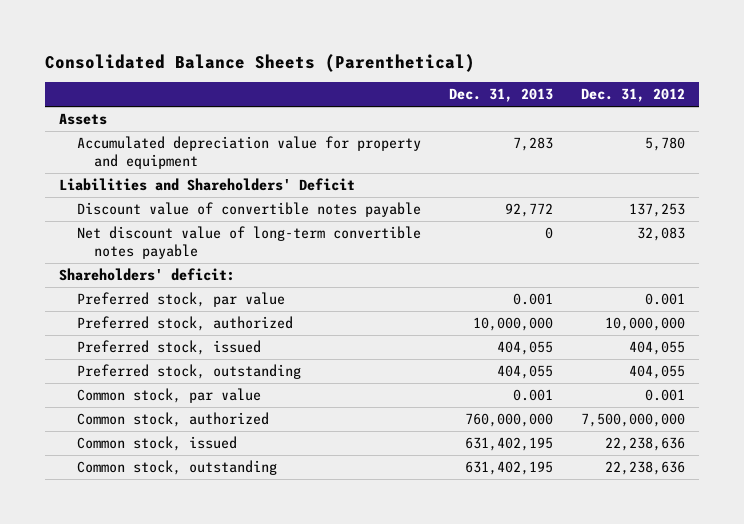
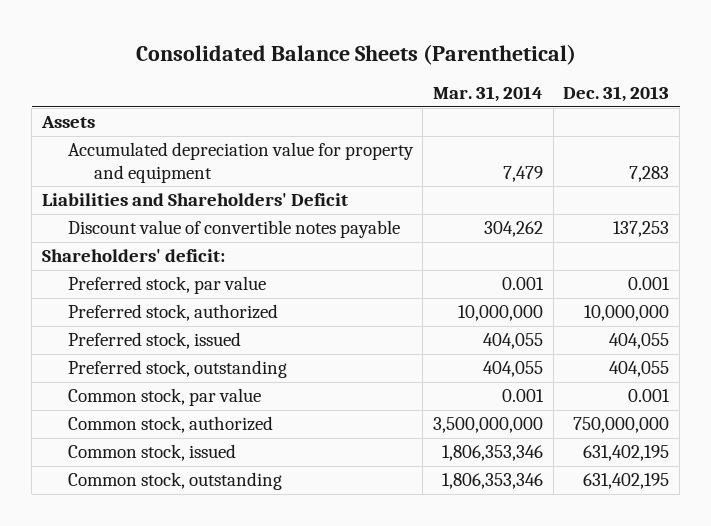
[580,88,685,103] Dec. 31, 2012 -> none
none -> [433,86,544,103] Mar. 31, 2014
[76,226,421,260] Net discount value of long-term convertible notes payable -> none
[504,203,553,218] 92,772 -> [613,221,670,238] 137,253
[464,413,553,428] 760,000,000 -> [573,417,670,434] 750,000,000

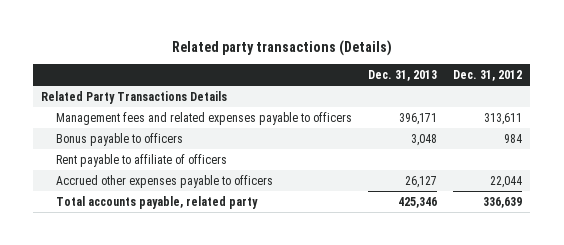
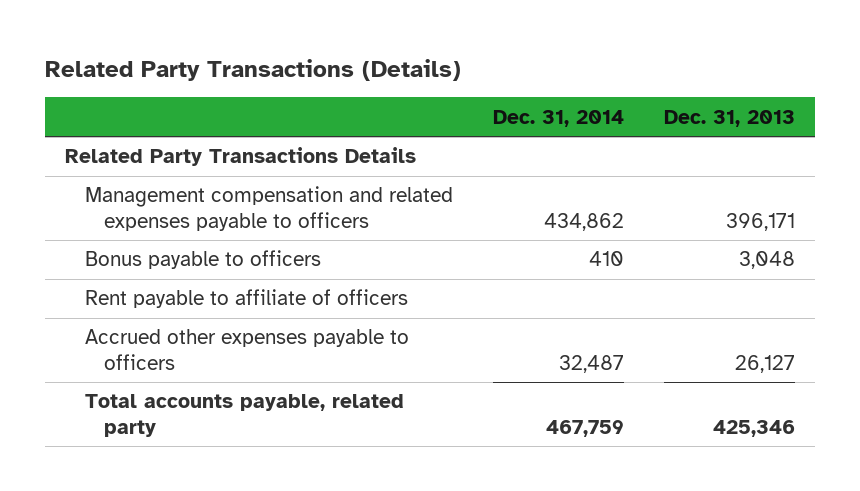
[171,39,392,56] Related party transactions (Details) -> [44,58,461,81] Related Party Transactions (Details)
[453,69,523,81] Dec. 31, 2012 -> none
none -> [492,109,624,127] Dec. 31, 2014
[56,111,353,125] Management fees and related expenses payable to officers -> [84,186,453,232] Management compensation and related expenses payable to officers

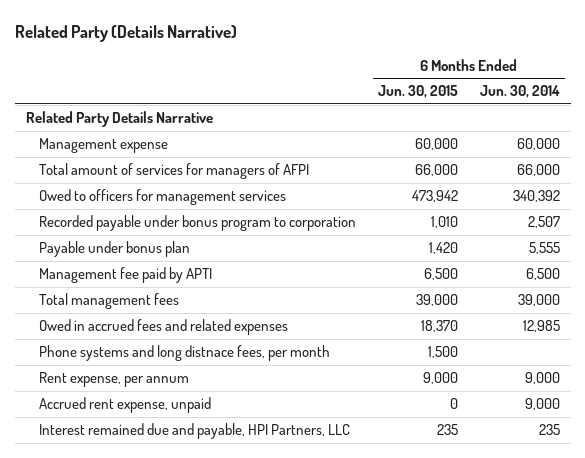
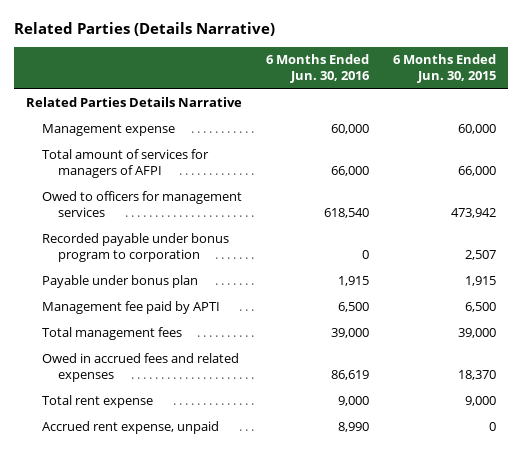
[14,24,237,42] Related Party (Details Narrative) -> [14,22,276,37] Related Parties (Details Narrative)
[479,85,560,99] Jun. 30, 2014 -> none
none -> [266,54,371,84] 6 Months Ended Jun. 30, 2016
[25,111,213,128] Related Party Details Narrative -> [26,97,243,108] Related Parties Details Narrative
[430,216,458,229] 1,010 -> [465,250,497,261] 2,507
[428,242,458,255] 1,420 -> [465,276,497,287] 1,915
[39,345,331,362] Phone systems and long distnace fees, per month -> none
[39,372,190,388] Rent expense, per annum -> [42,395,154,409] Total rent expense
[39,423,351,440] Interest remained due and payable, HPI Partners, LLC -> none

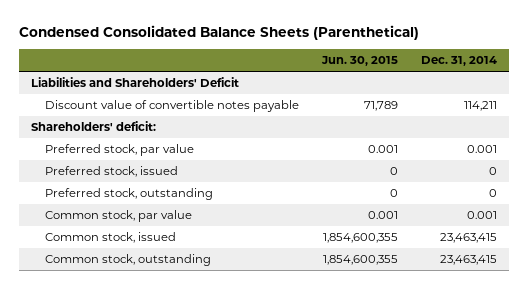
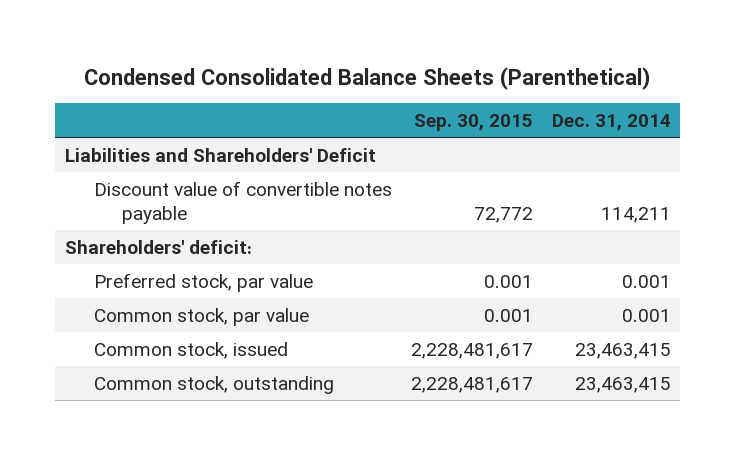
[320,56,398,67] Jun. 30, 2015 -> none
none -> [413,114,533,132] Sep. 30, 2015
[44,166,178,178] Preferred stock, issued -> none
[44,188,213,201] Preferred stock, outstanding -> none

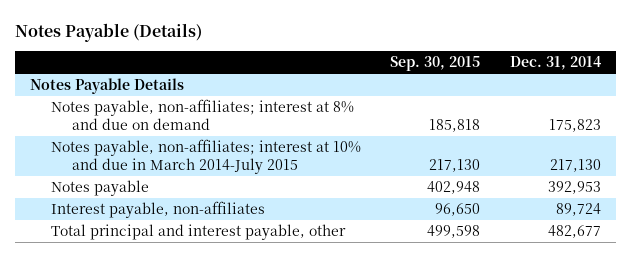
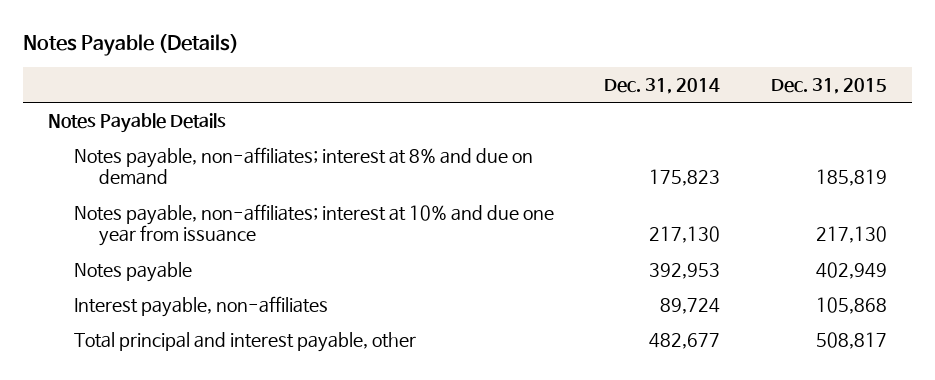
[390,56,481,72] Sep. 30, 2015 -> none
none -> [770,77,887,94] Dec. 31, 2015
[50,139,361,174] Notes payable, non-affiliates; interest at 10% and due in March 2014-July 2015 -> [73,203,554,247] Notes payable, non-affiliates; interest at 10% and due one year from issuance

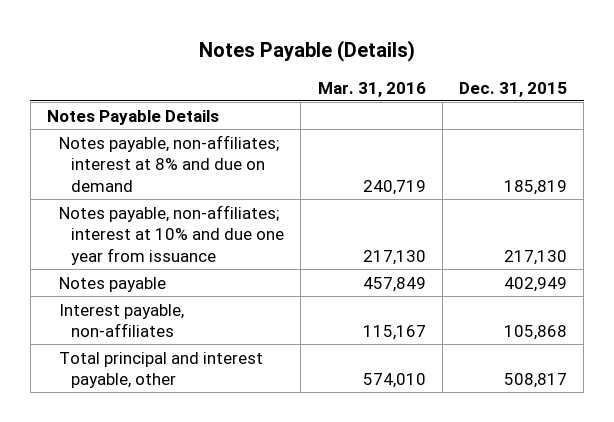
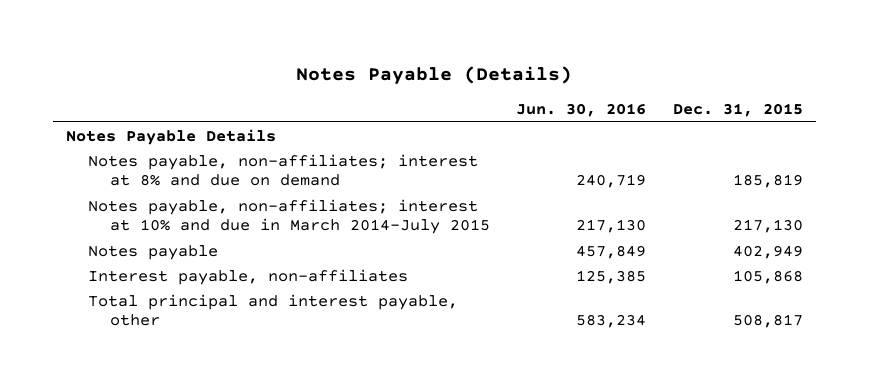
[317,81,426,97] Mar. 31, 2016 -> none
none -> [516,103,647,118] Jun. 30, 2016
[58,204,285,265] Notes payable, non-affiliates; interest at 10% and due one year from issuance -> [88,198,491,235] Notes payable, non-affiliates; interest at 10% and due in March 2014-July 2015

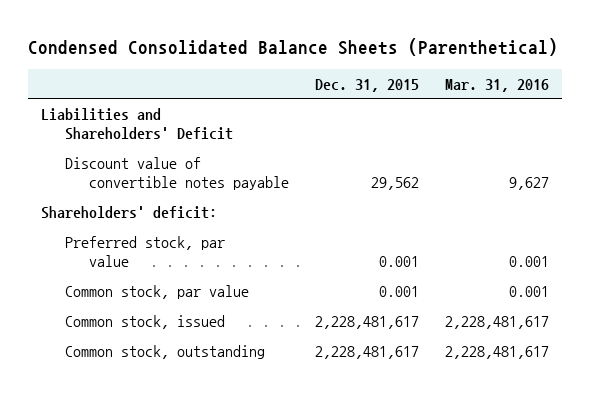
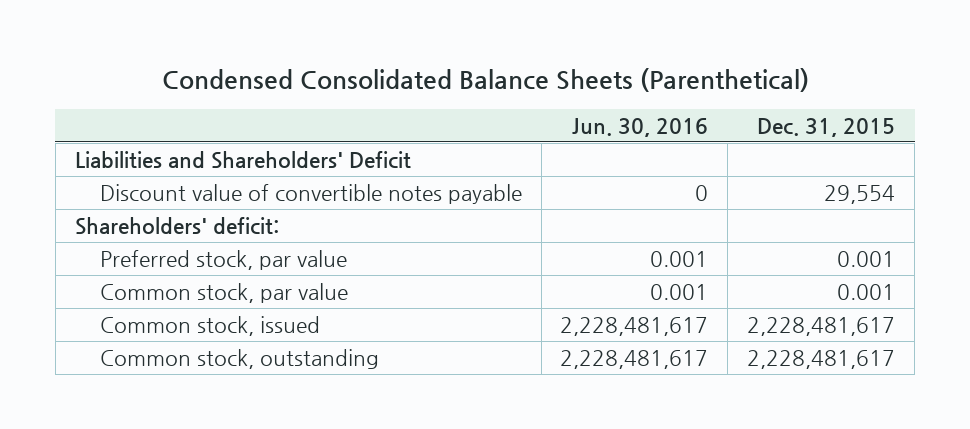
[445,78,550,92] Mar. 31, 2016 -> none
none -> [572,117,709,137] Jun. 30, 2016
[371,177,420,191] 29,562 -> [824,184,896,204] 29,554

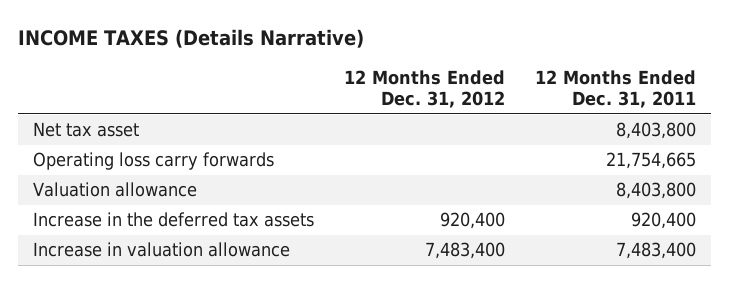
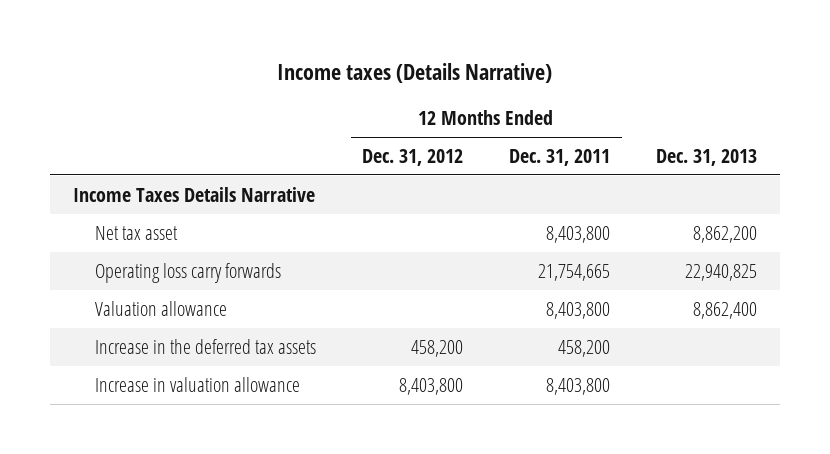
[17,28,364,48] INCOME TAXES (Details Narrative) -> [276,62,552,83] Income taxes (Details Narrative)
none -> [656,148,758,166] Dec. 31, 2013
none -> [72,186,315,202] Income Taxes Details Narrative
[439,212,505,230] 920,400 -> [411,339,464,357] 458,200
[630,212,696,230] 920,400 -> [558,339,611,357] 458,200
[424,242,505,260] 7,483,400 -> [399,377,464,395] 8,403,800
[615,242,696,260] 7,483,400 -> [546,377,611,395] 8,403,800

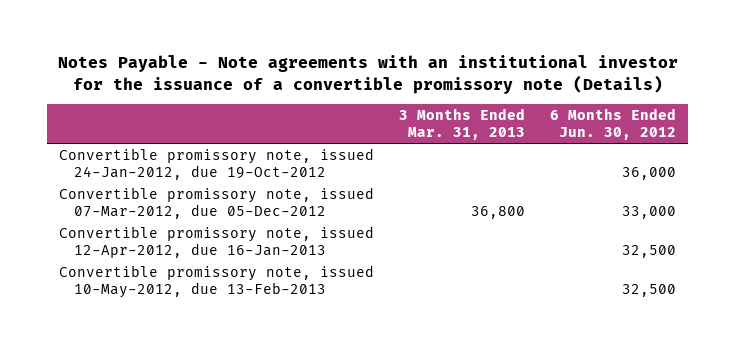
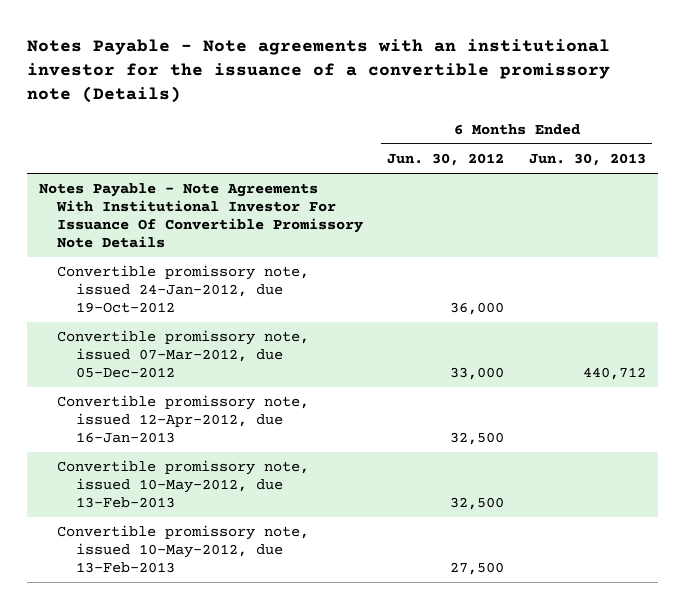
[399,107,526,141] 3 Months Ended Mar. 31, 2013 -> none
none -> [528,153,646,167] Jun. 30, 2013
none -> [39,183,364,249] Notes Payable - Note Agreements With Institutional Investor For Issuance Of Convertible Promissory Note Details
none -> [57,525,310,574] Convertible promissory note, issued 10-May-2012, due 13-Feb-2013

